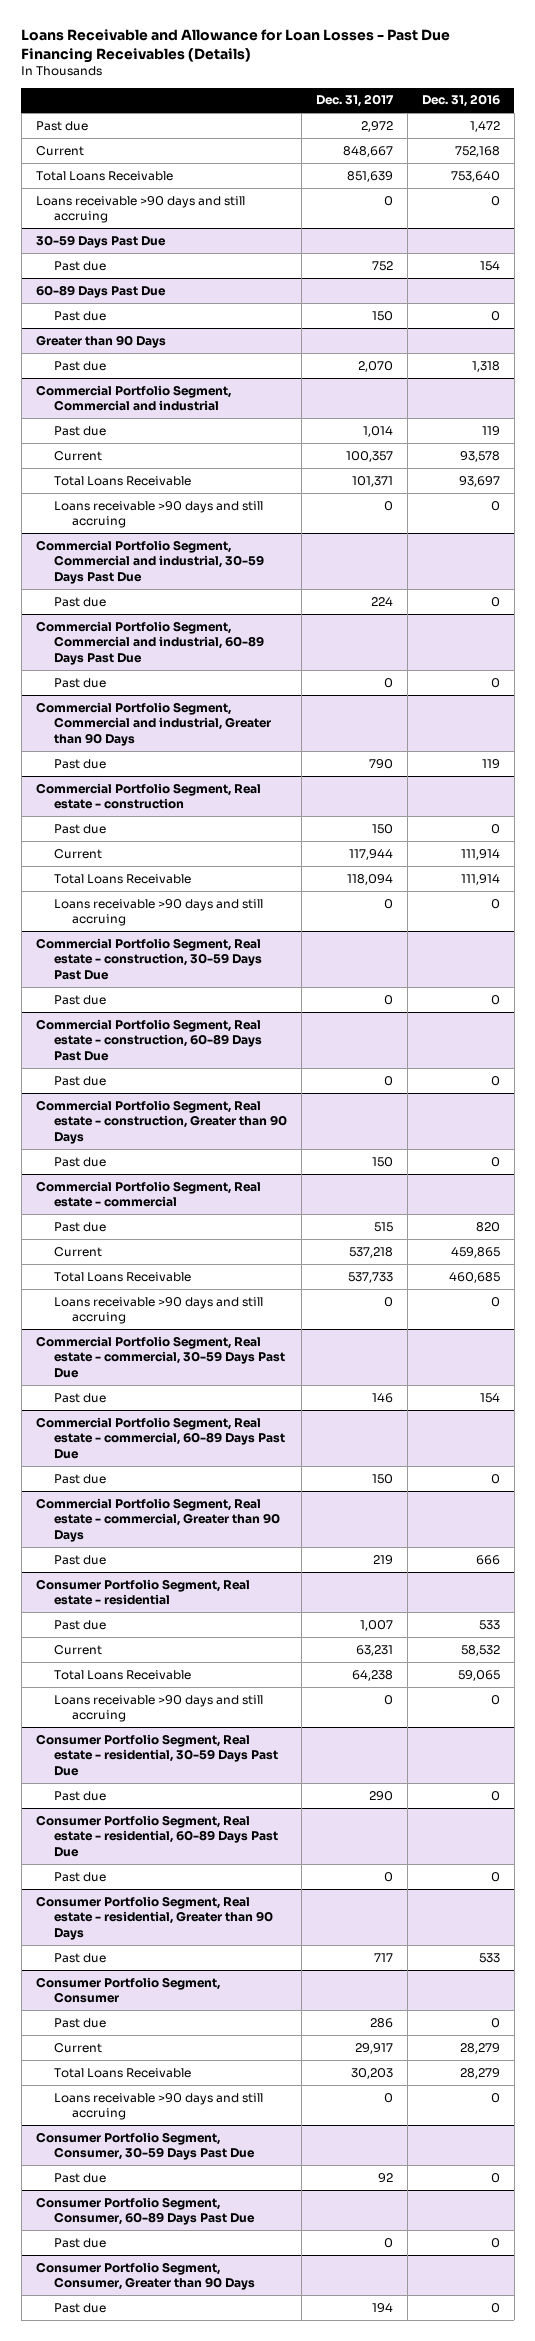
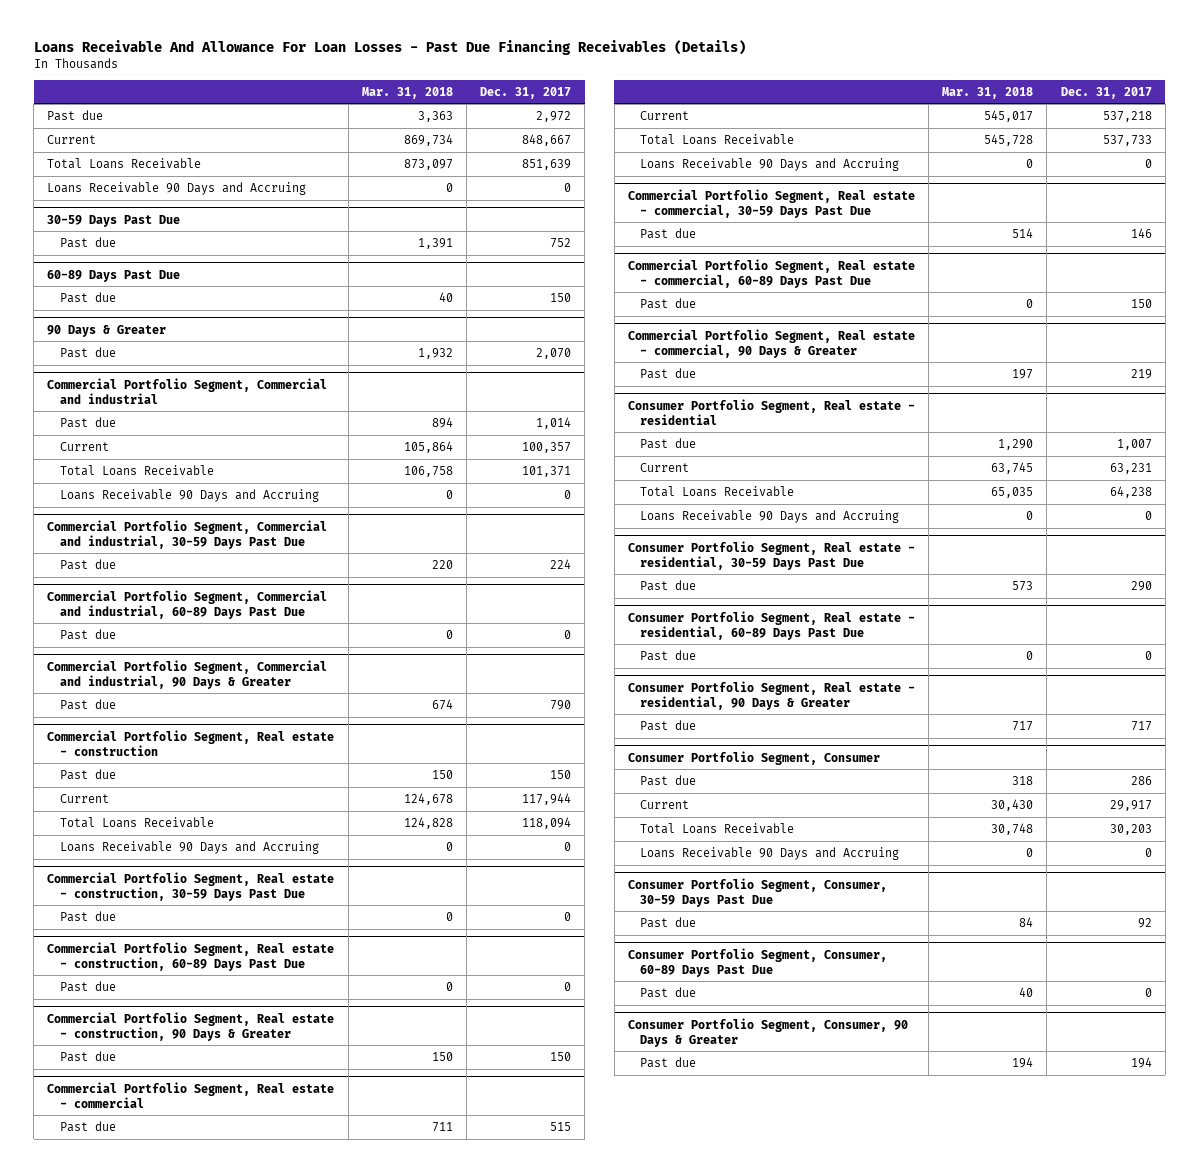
[21,29,451,64] Loans Receivable and Allowance for Loan Losses - Past Due Financing Receivables (Details) -> [33,40,746,56] Loans Receivable And Allowance For Loan Losses - Past Due Financing Receivables (Details)
[421,94,500,108] Dec. 31, 2016 -> none
none -> [361,86,453,99] Mar. 31, 2018
[35,195,245,224] Loans receivable >90 days and still accruing -> [47,182,307,196] Loans Receivable 90 Days and Accruing
[35,334,166,348] Greater than 90 Days -> [47,324,167,337] 90 Days & Greater
[53,500,263,529] Loans receivable >90 days and still accruing -> [59,489,319,503] Loans Receivable 90 Days and Accruing
[35,701,271,747] Commercial Portfolio Segment, Commercial and industrial, Greater than 90 Days -> [47,659,328,689] Commercial Portfolio Segment, Commercial and industrial, 90 Days & Greater
[53,898,263,927] Loans receivable >90 days and still accruing -> [59,841,319,855] Loans Receivable 90 Days and Accruing
[35,1099,287,1145] Commercial Portfolio Segment, Real estate - construction, Greater than 90 Days -> [47,1011,335,1041] Commercial Portfolio Segment, Real estate - construction, 90 Days & Greater
[53,1296,263,1325] Loans receivable >90 days and still accruing -> [640,158,900,172] Loans Receivable 90 Days and Accruing
[35,1497,280,1543] Commercial Portfolio Segment, Real estate - commercial, Greater than 90 Days -> [627,328,915,358] Commercial Portfolio Segment, Real estate - commercial, 90 Days & Greater
[53,1694,263,1723] Loans receivable >90 days and still accruing -> [640,510,900,524] Loans Receivable 90 Days and Accruing
[35,1895,273,1941] Consumer Portfolio Segment, Real estate - residential, Greater than 90 Days -> [627,680,915,710] Consumer Portfolio Segment, Real estate - residential, 90 Days & Greater
[53,2092,263,2121] Loans receivable >90 days and still accruing -> [640,847,900,861] Loans Receivable 90 Days and Accruing
[35,2261,255,2291] Consumer Portfolio Segment, Consumer, Greater than 90 Days -> [627,1017,908,1047] Consumer Portfolio Segment, Consumer, 90 Days & Greater

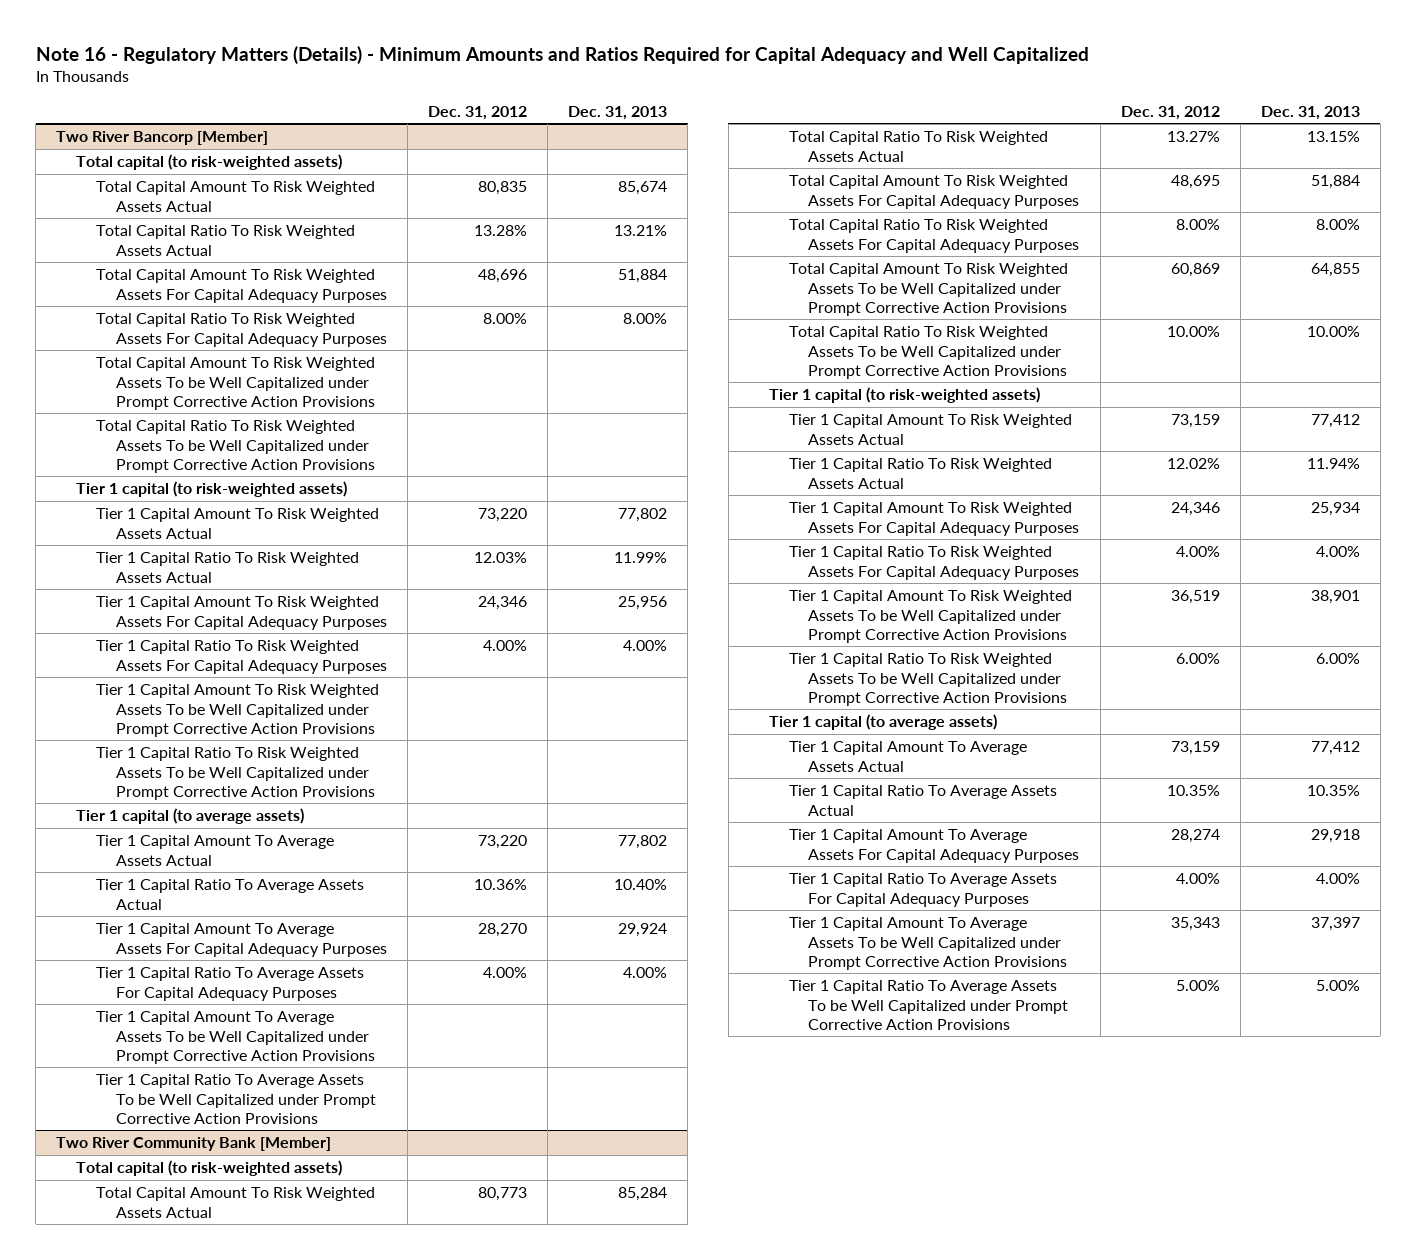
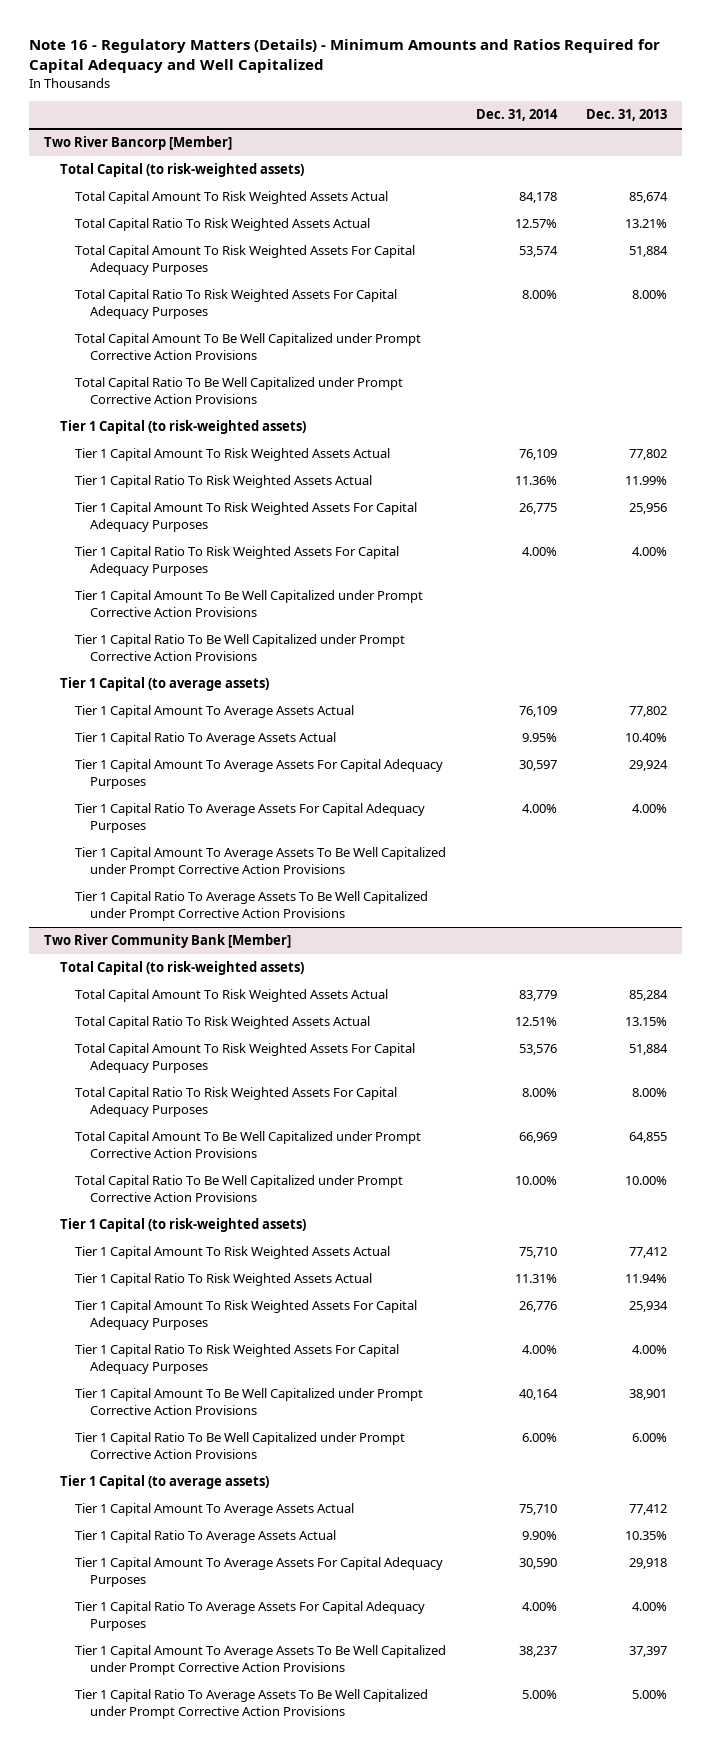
[428,105,528,120] Dec. 31, 2012 -> none
none -> [475,109,558,122] Dec. 31, 2014
[76,154,343,171] Total capital (to risk-weighted assets) -> [59,163,304,178] Total Capital (to risk-weighted assets)
[95,357,375,410] Total Capital Amount To Risk Weighted Assets To be Well Capitalized under Prompt Corrective Action Provisions -> [74,333,421,361] Total Capital Amount To Be Well Capitalized under Prompt Corrective Action Provisions
[95,420,375,473] Total Capital Ratio To Risk Weighted Assets To be Well Capitalized under Prompt Corrective Action Provisions -> [74,377,403,405] Total Capital Ratio To Be Well Capitalized under Prompt Corrective Action Provisions
[76,481,348,498] Tier 1 capital (to risk-weighted assets) -> [59,420,306,435] Tier 1 Capital (to risk-weighted assets)
[95,684,379,737] Tier 1 Capital Amount To Risk Weighted Assets To be Well Capitalized under Prompt Corrective Action Provisions -> [74,590,423,618] Tier 1 Capital Amount To Be Well Capitalized under Prompt Corrective Action Provisions
[95,747,375,800] Tier 1 Capital Ratio To Risk Weighted Assets To be Well Capitalized under Prompt Corrective Action Provisions -> [74,634,405,662] Tier 1 Capital Ratio To Be Well Capitalized under Prompt Corrective Action Provisions
[76,808,305,825] Tier 1 capital (to average assets) -> [59,677,269,692] Tier 1 Capital (to average assets)
[95,1011,375,1064] Tier 1 Capital Amount To Average Assets To be Well Capitalized under Prompt Corrective Action Provisions -> [74,847,446,878] Tier 1 Capital Amount To Average Assets To Be Well Capitalized under Prompt Corrective Action Provisions
[95,1074,376,1124] Tier 1 Capital Ratio To Average Assets To be Well Capitalized under Prompt Corrective Action Provisions -> [74,891,428,922] Tier 1 Capital Ratio To Average Assets To Be Well Capitalized under Prompt Corrective Action Provisions
[76,1160,343,1177] Total capital (to risk-weighted assets) -> [59,961,304,976] Total Capital (to risk-weighted assets)
[788,263,1068,316] Total Capital Amount To Risk Weighted Assets To be Well Capitalized under Prompt Corrective Action Provisions -> [74,1131,421,1159] Total Capital Amount To Be Well Capitalized under Prompt Corrective Action Provisions
[788,326,1068,379] Total Capital Ratio To Risk Weighted Assets To be Well Capitalized under Prompt Corrective Action Provisions -> [74,1175,403,1203] Total Capital Ratio To Be Well Capitalized under Prompt Corrective Action Provisions
[768,387,1040,404] Tier 1 capital (to risk-weighted assets) -> [59,1218,306,1233] Tier 1 Capital (to risk-weighted assets)
[788,590,1072,643] Tier 1 Capital Amount To Risk Weighted Assets To be Well Capitalized under Prompt Corrective Action Provisions -> [74,1388,423,1416] Tier 1 Capital Amount To Be Well Capitalized under Prompt Corrective Action Provisions
[788,653,1068,706] Tier 1 Capital Ratio To Risk Weighted Assets To be Well Capitalized under Prompt Corrective Action Provisions -> [74,1432,405,1460] Tier 1 Capital Ratio To Be Well Capitalized under Prompt Corrective Action Provisions
[768,714,997,731] Tier 1 capital (to average assets) -> [59,1475,269,1490] Tier 1 Capital (to average assets)
[788,917,1068,970] Tier 1 Capital Amount To Average Assets To be Well Capitalized under Prompt Corrective Action Provisions -> [74,1645,446,1676] Tier 1 Capital Amount To Average Assets To Be Well Capitalized under Prompt Corrective Action Provisions
[788,980,1069,1030] Tier 1 Capital Ratio To Average Assets To be Well Capitalized under Prompt Corrective Action Provisions -> [74,1689,428,1720] Tier 1 Capital Ratio To Average Assets To Be Well Capitalized under Prompt Corrective Action Provisions

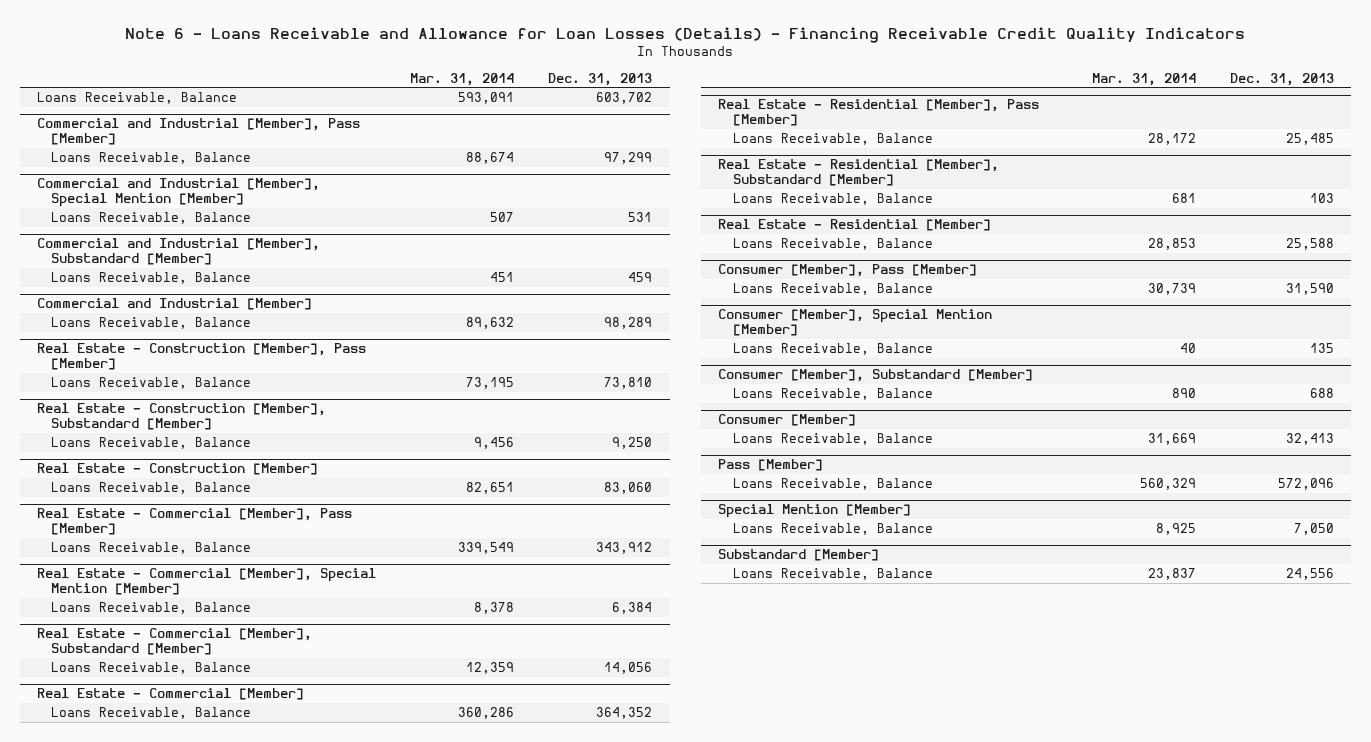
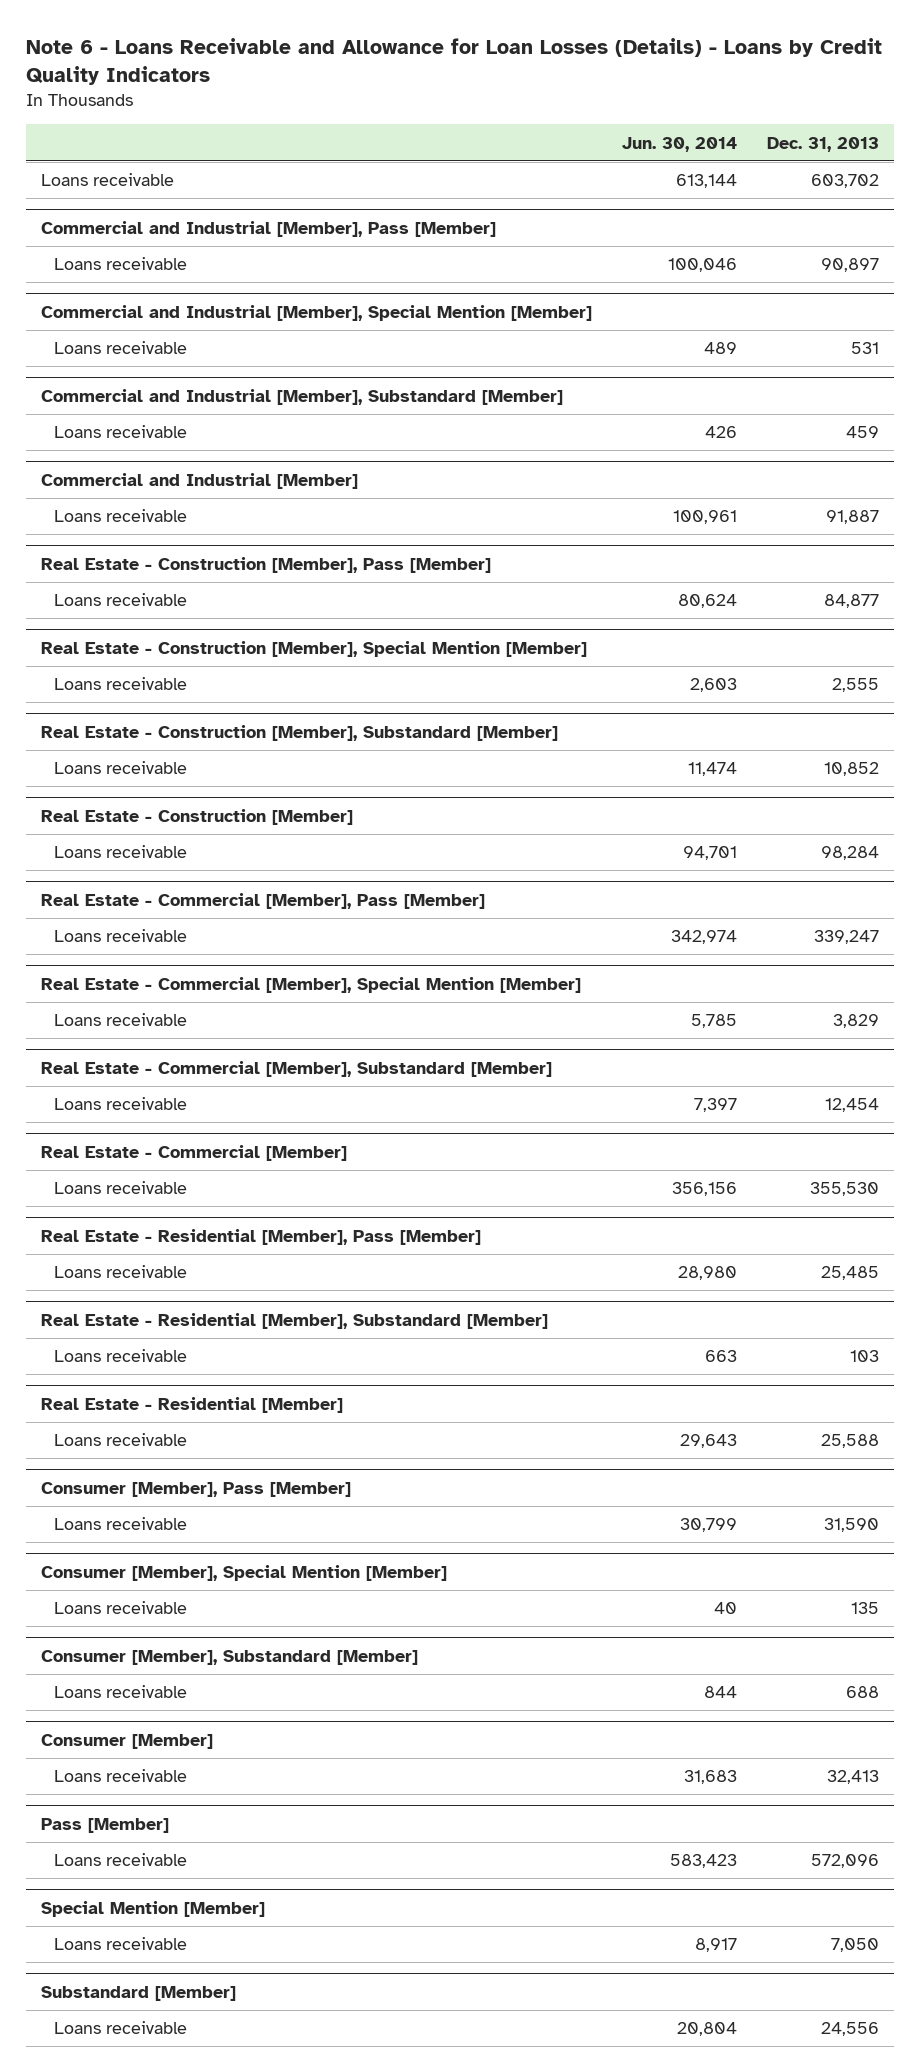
[125,27,1246,44] Note 6 - Loans Receivable and Allowance for Loan Losses (Details) - Financing Receivable Credit Quality Indicators -> [25,37,882,85] Note 6 - Loans Receivable and Allowance for Loan Losses (Details) - Loans by Credit Quality Indicators
[410,72,515,86] Mar. 31, 2014 -> none
none -> [622,136,738,152] Jun. 30, 2014
[36,92,237,105] Loans Receivable, Balance -> [40,173,174,187] Loans receivable
[50,152,251,165] Loans Receivable, Balance -> [53,257,187,271] Loans receivable
[604,152,653,165] 97,299 -> [821,258,880,273] 90,897
[50,212,251,225] Loans Receivable, Balance -> [53,341,187,355] Loans receivable
[50,272,251,285] Loans Receivable, Balance -> [53,425,187,439] Loans receivable
[50,317,251,330] Loans Receivable, Balance -> [53,509,187,523] Loans receivable
[604,317,653,330] 98,289 -> [826,510,880,525] 91,887
[50,377,251,390] Loans Receivable, Balance -> [53,593,187,607] Loans receivable
[604,377,653,390] 73,810 -> [824,594,880,609] 84,877
none -> [40,641,587,658] Real Estate - Construction [Member], Special Mention [Member]
none -> [53,677,187,691] Loans receivable
[50,437,251,450] Loans Receivable, Balance -> [53,761,187,775] Loans receivable
[612,437,653,450] 9,250 -> [824,762,880,777] 10,852
[50,482,251,495] Loans Receivable, Balance -> [53,845,187,859] Loans receivable
[604,482,653,495] 83,060 -> [821,846,880,861] 98,284
[50,542,251,555] Loans Receivable, Balance -> [53,929,187,943] Loans receivable
[596,542,653,555] 343,912 -> [814,930,880,945] 339,247
[50,602,251,615] Loans Receivable, Balance -> [53,1013,187,1027] Loans receivable
[612,602,653,615] 6,384 -> [833,1014,880,1029] 3,829
[50,662,251,675] Loans Receivable, Balance -> [53,1097,187,1111] Loans receivable
[604,662,653,675] 14,056 -> [825,1098,880,1113] 12,454
[50,707,251,720] Loans Receivable, Balance -> [53,1181,187,1195] Loans receivable
[596,707,653,720] 364,352 -> [810,1182,880,1197] 355,530
[732,133,933,146] Loans Receivable, Balance -> [53,1265,187,1279] Loans receivable
[732,193,933,206] Loans Receivable, Balance -> [53,1349,187,1363] Loans receivable
[732,238,933,251] Loans Receivable, Balance -> [53,1433,187,1447] Loans receivable
[732,283,933,296] Loans Receivable, Balance -> [53,1517,187,1531] Loans receivable
[732,343,933,356] Loans Receivable, Balance -> [53,1601,187,1615] Loans receivable
[732,388,933,401] Loans Receivable, Balance -> [53,1685,187,1699] Loans receivable
[732,433,933,446] Loans Receivable, Balance -> [53,1769,187,1783] Loans receivable
[732,478,933,491] Loans Receivable, Balance -> [53,1853,187,1867] Loans receivable
[732,523,933,536] Loans Receivable, Balance -> [53,1937,187,1951] Loans receivable
[732,568,933,581] Loans Receivable, Balance -> [53,2021,187,2035] Loans receivable

